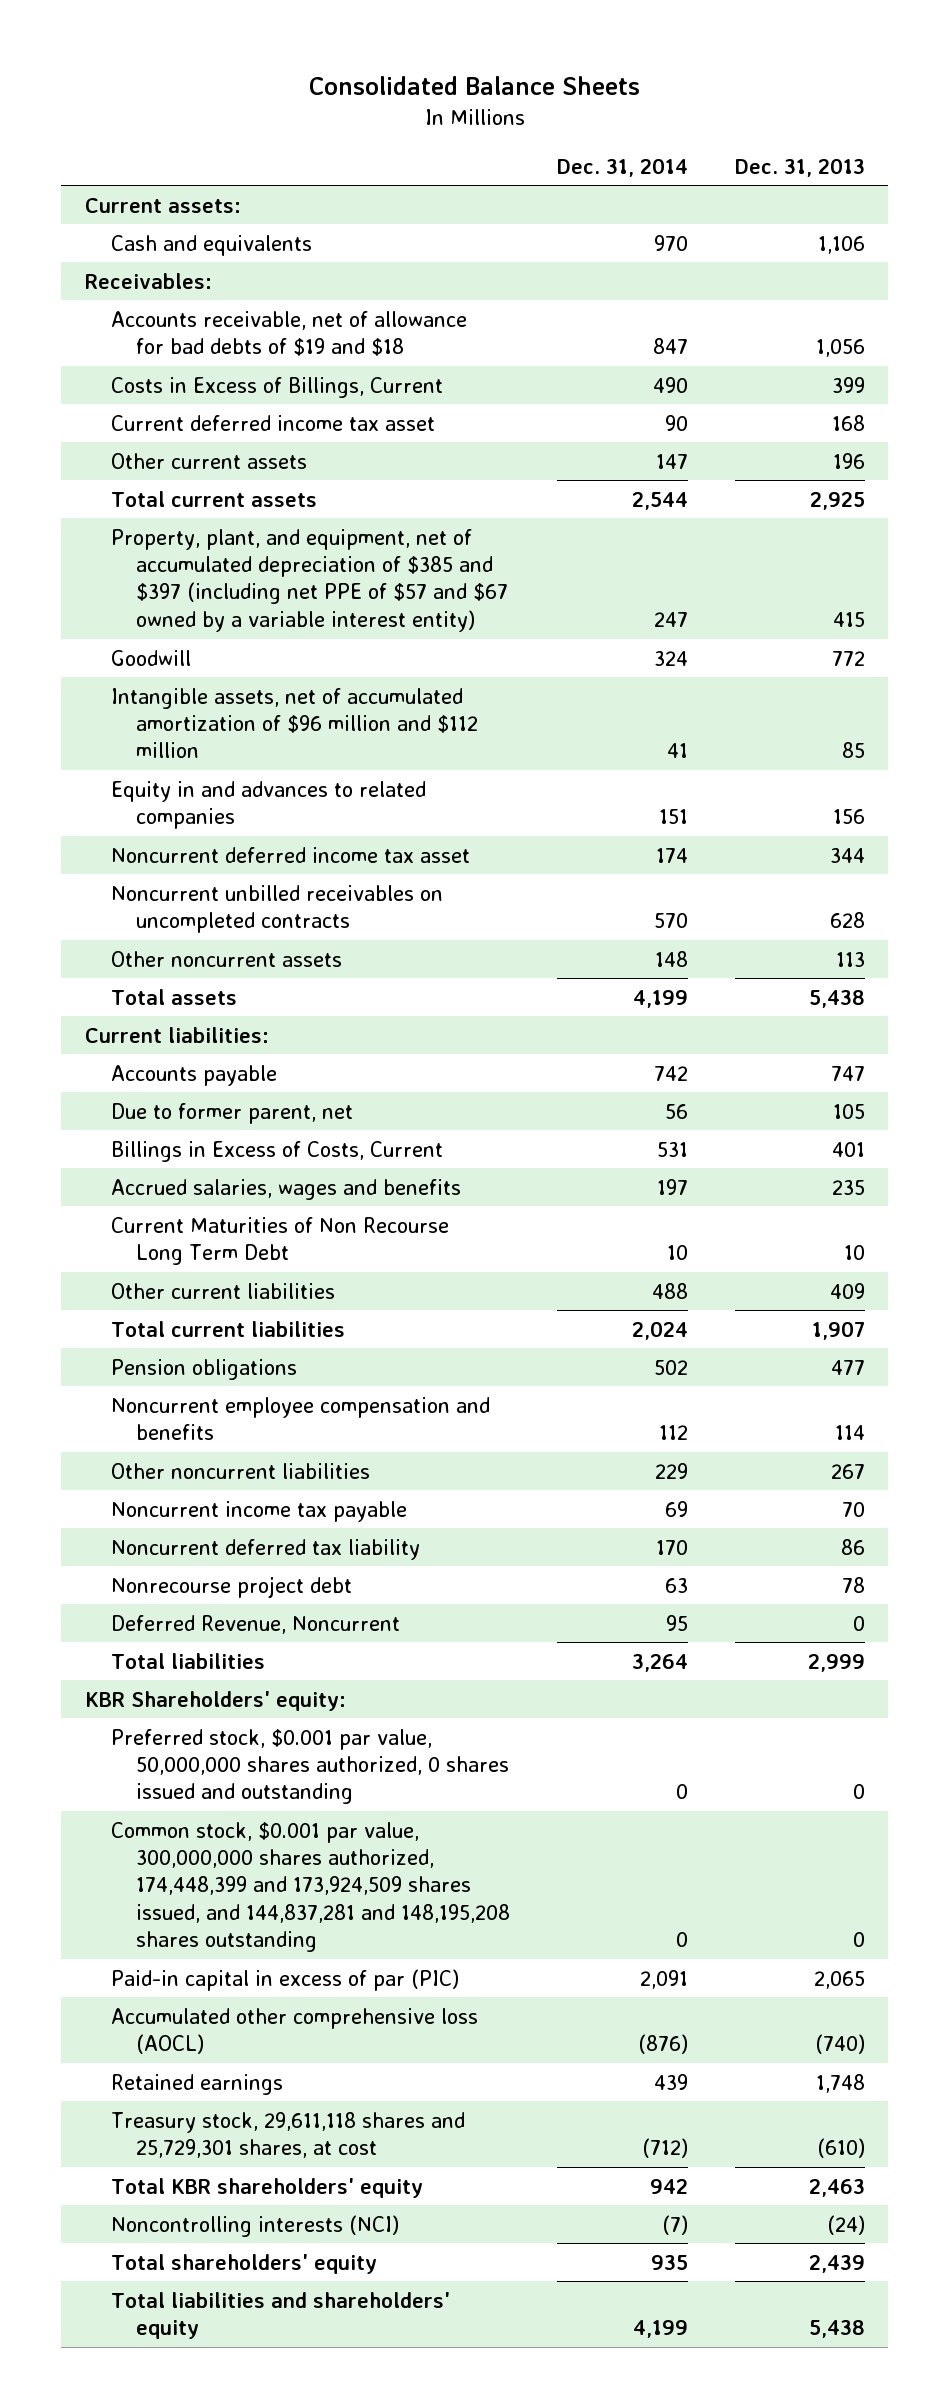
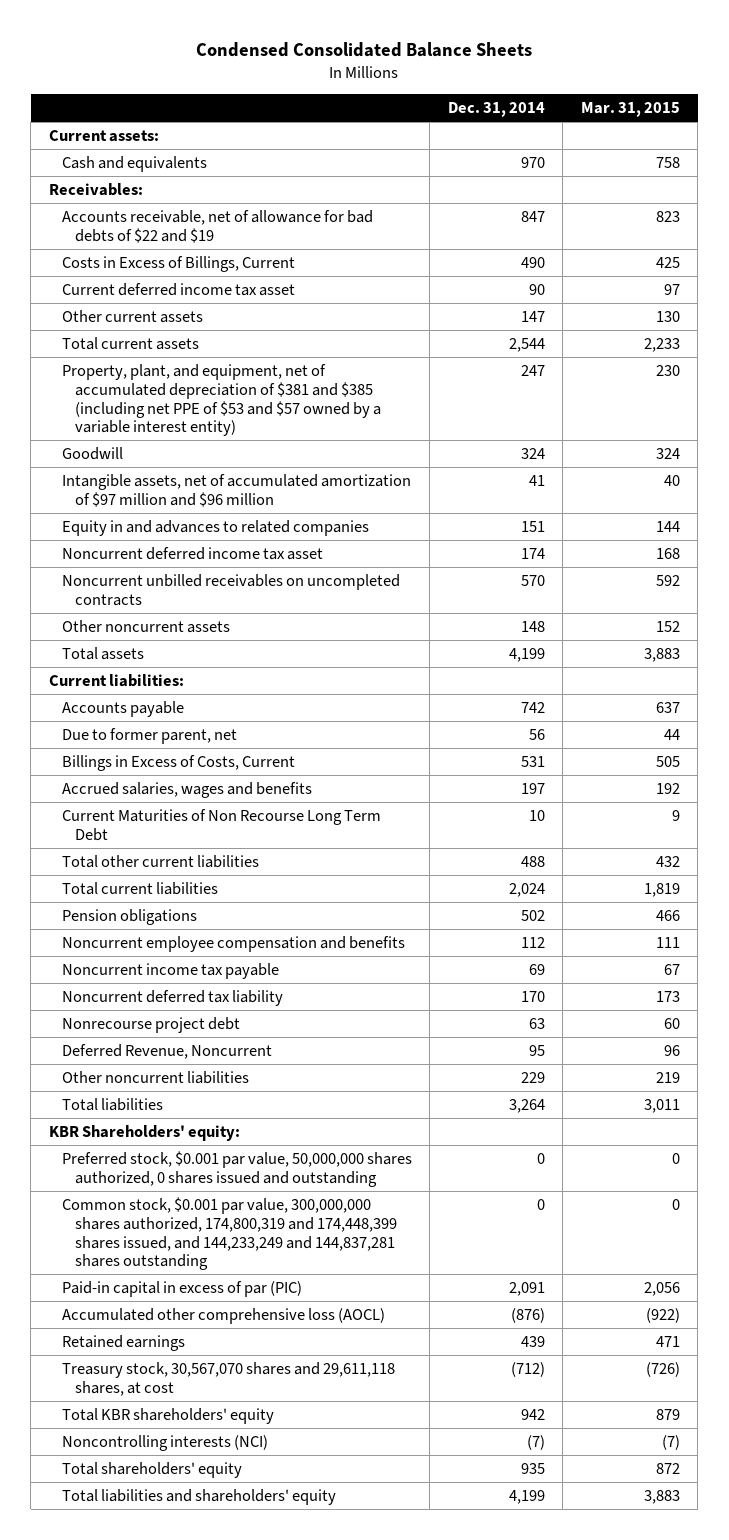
[308,76,640,96] Consolidated Balance Sheets -> [196,42,533,58] Condensed Consolidated Balance Sheets
[734,157,865,177] Dec. 31, 2013 -> none
none -> [580,102,680,118] Mar. 31, 2015
[110,310,467,357] Accounts receivable, net of allowance for bad debts of $19 and $18 -> [61,209,373,243] Accounts receivable, net of allowance for bad debts of $22 and $19
[110,528,509,632] Property, plant, and equipment, net of accumulated depreciation of $385 and $397 (including net PPE of $57 and $67 owned by a variable interest entity) -> [61,363,382,437] Property, plant, and equipment, net of accumulated depreciation of $381 and $385 (including net PPE of $53 and $57 owned by a variable interest entity)
[110,687,479,759] Intangible assets, net of accumulated amortization of $96 million and $112 million -> [61,473,411,507] Intangible assets, net of accumulated amortization of $97 million and $96 million
[110,1282,335,1299] Other current liabilities -> [61,854,259,868] Total other current liabilities
[110,1462,370,1479] Other noncurrent liabilities -> [61,1070,249,1084] Other noncurrent liabilities
[110,1821,511,1953] Common stock, $0.001 par value, 300,000,000 shares authorized, 174,448,399 and 173,924,509 shares issued, and 144,837,281 and 148,195,208 shares outstanding -> [61,1196,398,1271] Common stock, $0.001 par value, 300,000,000 shares authorized, 174,800,319 and 174,448,399 shares issued, and 144,233,249 and 144,837,281 shares outstanding
[110,2111,465,2159] Treasury stock, 29,611,118 shares and 25,729,301 shares, at cost -> [61,1361,395,1396] Treasury stock, 30,567,070 shares and 29,611,118 shares, at cost

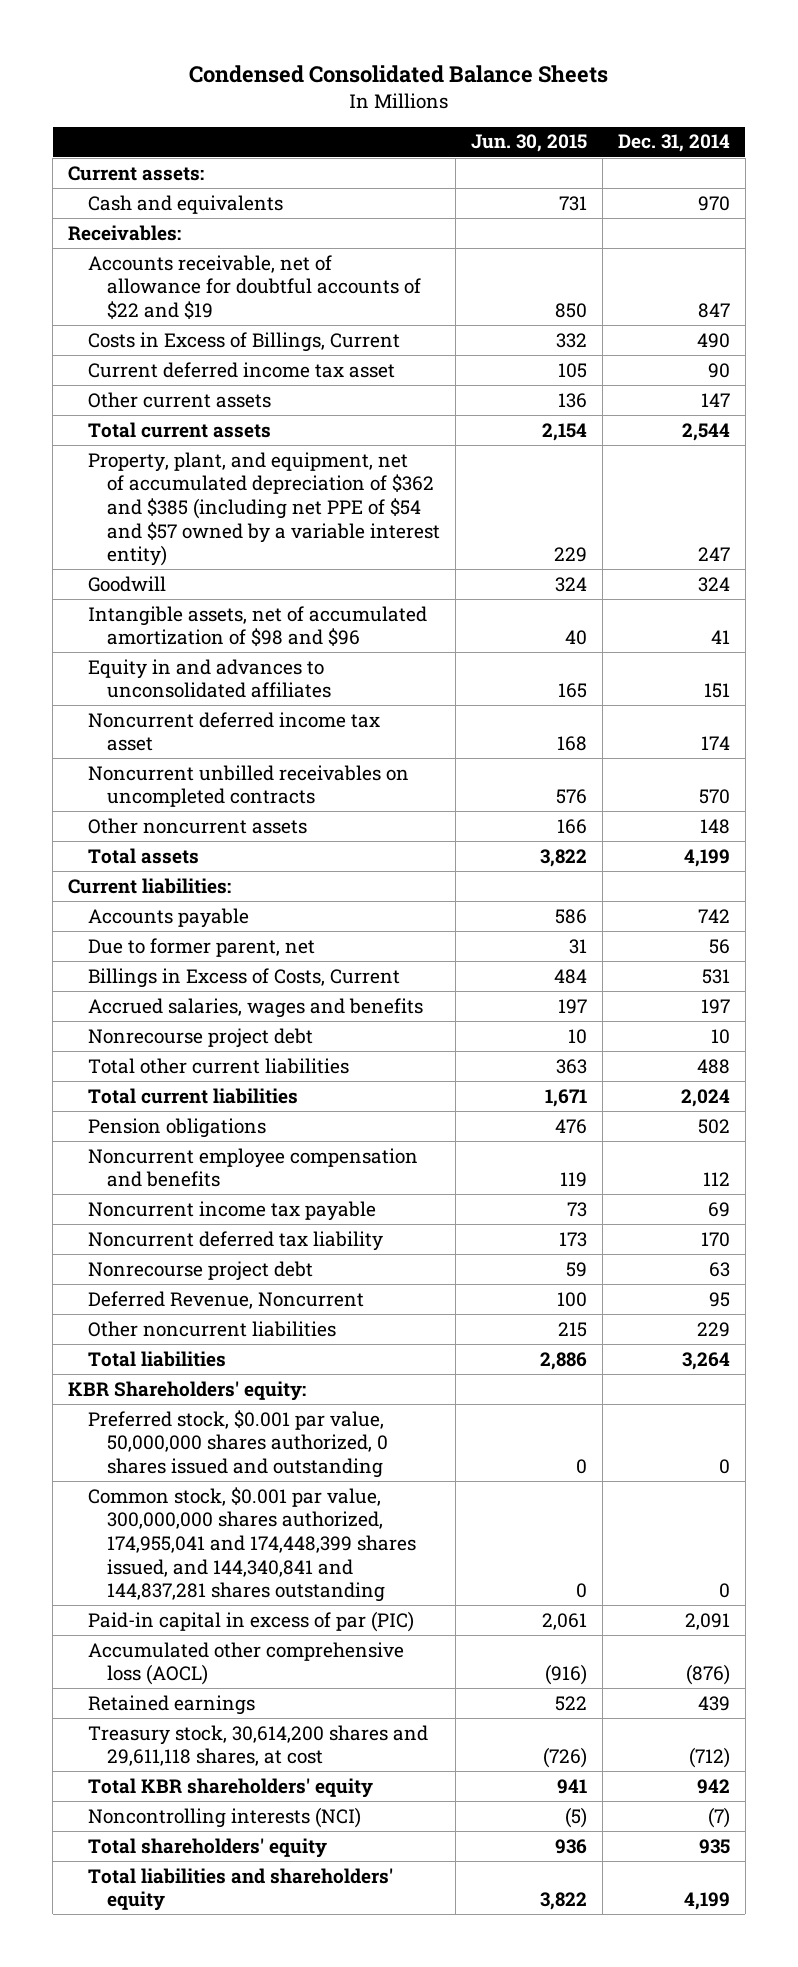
[580,102,680,118] Mar. 31, 2015 -> none
none -> [471,134,588,153] Jun. 30, 2015
[61,209,373,243] Accounts receivable, net of allowance for bad debts of $22 and $19 -> [87,254,422,319] Accounts receivable, net of allowance for doubtful accounts of $22 and $19
[61,363,382,437] Property, plant, and equipment, net of accumulated depreciation of $381 and $385 (including net PPE of $53 and $57 owned by a variable interest entity) -> [87,451,441,567] Property, plant, and equipment, net of accumulated depreciation of $362 and $385 (including net PPE of $54 and $57 owned by a variable interest entity)
[61,473,411,507] Intangible assets, net of accumulated amortization of $97 million and $96 million -> [87,605,427,647] Intangible assets, net of accumulated amortization of $98 and $96
[61,519,369,536] Equity in and advances to related companies -> [87,658,332,699] Equity in and advances to unconsolidated affiliates
[61,808,381,841] Current Maturities of Non Recourse Long Term Debt -> [87,1027,313,1048] Nonrecourse project debt
[61,1196,398,1271] Common stock, $0.001 par value, 300,000,000 shares authorized, 174,800,319 and 174,448,399 shares issued, and 144,233,249 and 144,837,281 shares outstanding -> [87,1486,417,1603] Common stock, $0.001 par value, 300,000,000 shares authorized, 174,955,041 and 174,448,399 shares issued, and 144,340,841 and 144,837,281 shares outstanding
[61,1361,395,1396] Treasury stock, 30,567,070 shares and 29,611,118 shares, at cost -> [87,1724,428,1767] Treasury stock, 30,614,200 shares and 29,611,118 shares, at cost

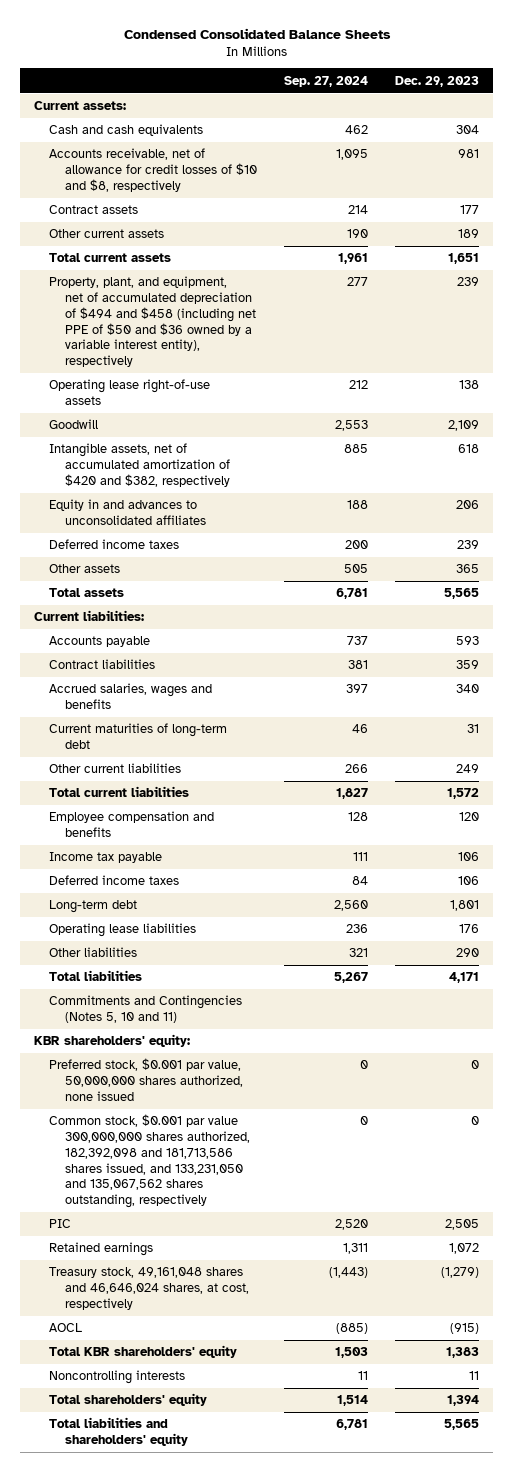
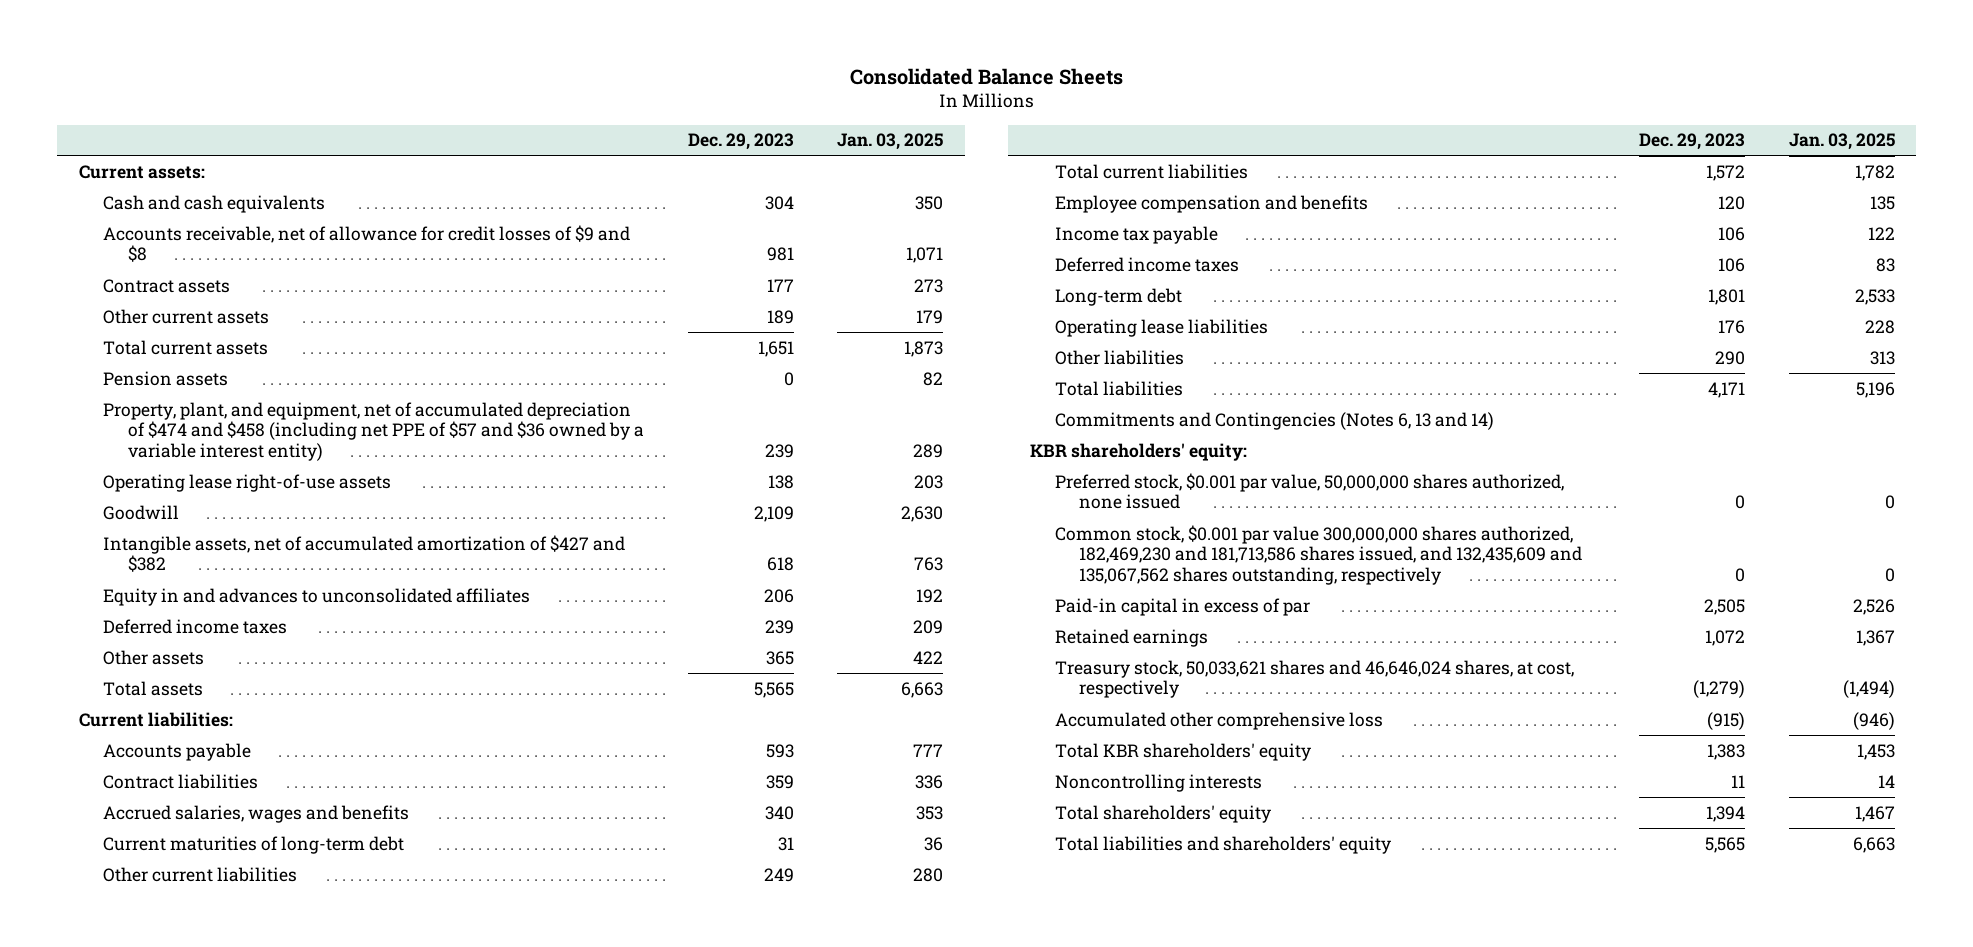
[123,28,391,40] Condensed Consolidated Balance Sheets -> [849,67,1123,85] Consolidated Balance Sheets
[284,75,369,87] Sep. 27, 2024 -> none
none -> [837,133,944,151] Jan. 03, 2025
[49,148,257,192] Accounts receivable, net of allowance for credit losses of $10 and $8, respectively -> [103,224,631,263] Accounts receivable, net of allowance for credit losses of $9 and $8
none -> [103,370,229,386] Pension assets
[49,276,256,368] Property, plant, and equipment, net of accumulated depreciation of $494 and $458 (including net PPE of $50 and $36 owned by a variable interest entity), respectively -> [103,401,644,462] Property, plant, and equipment, net of accumulated depreciation of $474 and $458 (including net PPE of $57 and $36 owned by a variable interest entity)
[49,443,230,487] Intangible assets, net of accumulated amortization of $420 and $382, respectively -> [103,534,626,573] Intangible assets, net of accumulated amortization of $427 and $382
[49,995,243,1024] Commitments and Contingencies (Notes 5, 10 and 11) -> [1054,411,1494,430] Commitments and Contingencies (Notes 6, 13 and 14)
[49,1114,250,1209] Common stock, $0.001 par value 300,000,000 shares authorized, 182,392,098 and 181,713,586 shares issued, and 133,231,050 and 135,067,562 shares outstanding, respectively -> [1054,524,1583,586] Common stock, $0.001 par value 300,000,000 shares authorized, 182,469,230 and 181,713,586 shares issued, and 132,435,609 and 135,067,562 shares outstanding, respectively
[49,1219,72,1229] PIC -> [1054,597,1310,616] Paid-in capital in excess of par
[49,1267,249,1310] Treasury stock, 49,161,048 shares and 46,646,024 shares, at cost, respectively -> [1054,659,1574,699] Treasury stock, 50,033,621 shares and 46,646,024 shares, at cost, respectively
[49,1323,83,1333] AOCL -> [1054,711,1383,730] Accumulated other comprehensive loss

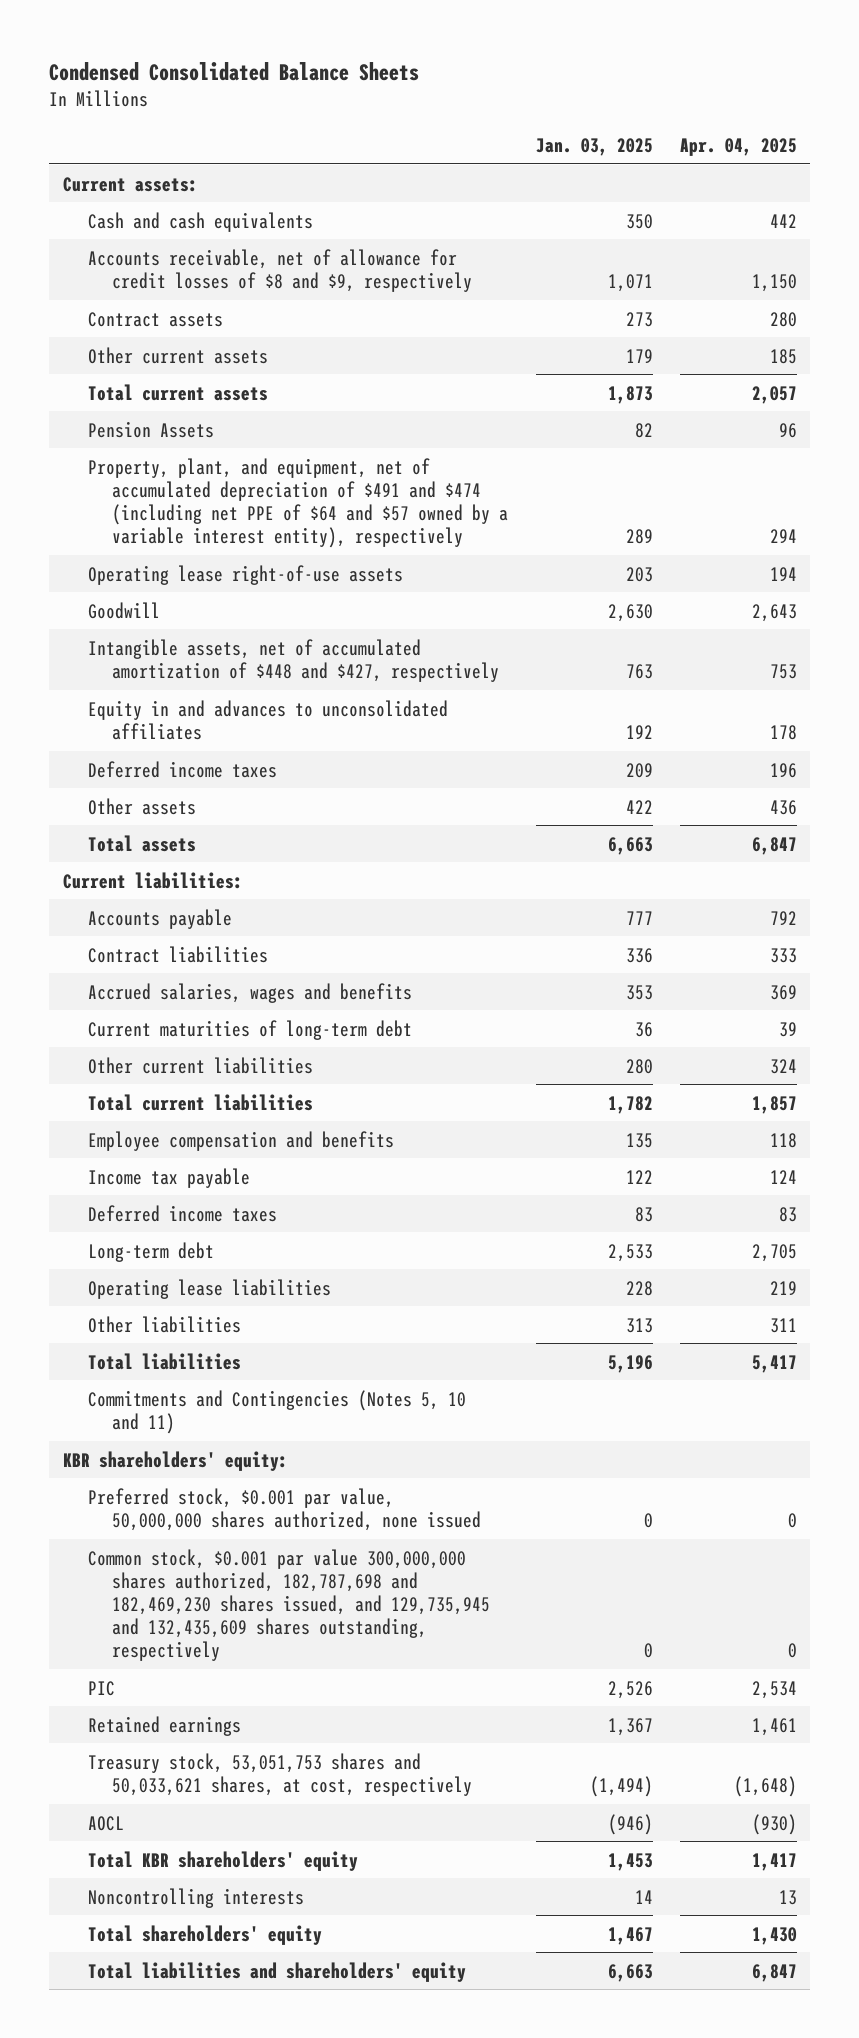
[849,67,1123,85] Consolidated Balance Sheets -> [49,61,420,81] Condensed Consolidated Balance Sheets
[687,133,794,151] Dec. 29, 2023 -> none
none -> [679,137,797,156] Apr. 04, 2025
[103,224,631,263] Accounts receivable, net of allowance for credit losses of $9 and $8 -> [87,248,473,292] Accounts receivable, net of allowance for credit losses of $8 and $9, respectively
[103,370,229,386] Pension assets -> [87,420,214,438] Pension Assets
[103,401,644,462] Property, plant, and equipment, net of accumulated depreciation of $474 and $458 (including net PPE of $57 and $36 owned by a variable interest entity) -> [87,457,509,548] Property, plant, and equipment, net of accumulated depreciation of $491 and $474 (including net PPE of $64 and $57 owned by a variable interest entity), respectively
[103,534,626,573] Intangible assets, net of accumulated amortization of $427 and $382 -> [87,638,500,682] Intangible assets, net of accumulated amortization of $448 and $427, respectively
[1054,411,1494,430] Commitments and Contingencies (Notes 6, 13 and 14) -> [87,1389,466,1434] Commitments and Contingencies (Notes 5, 10 and 11)
[1054,524,1583,586] Common stock, $0.001 par value 300,000,000 shares authorized, 182,469,230 and 181,713,586 shares issued, and 132,435,609 and 135,067,562 shares outstanding, respectively -> [87,1548,491,1662] Common stock, $0.001 par value 300,000,000 shares authorized, 182,787,698 and 182,469,230 shares issued, and 129,735,945 and 132,435,609 shares outstanding, respectively
[1054,597,1310,616] Paid-in capital in excess of par -> [87,1680,115,1696] PIC
[1054,659,1574,699] Treasury stock, 50,033,621 shares and 46,646,024 shares, at cost, respectively -> [87,1752,473,1796] Treasury stock, 53,051,753 shares and 50,033,621 shares, at cost, respectively
[1054,711,1383,730] Accumulated other comprehensive loss -> [87,1815,124,1831] AOCL

